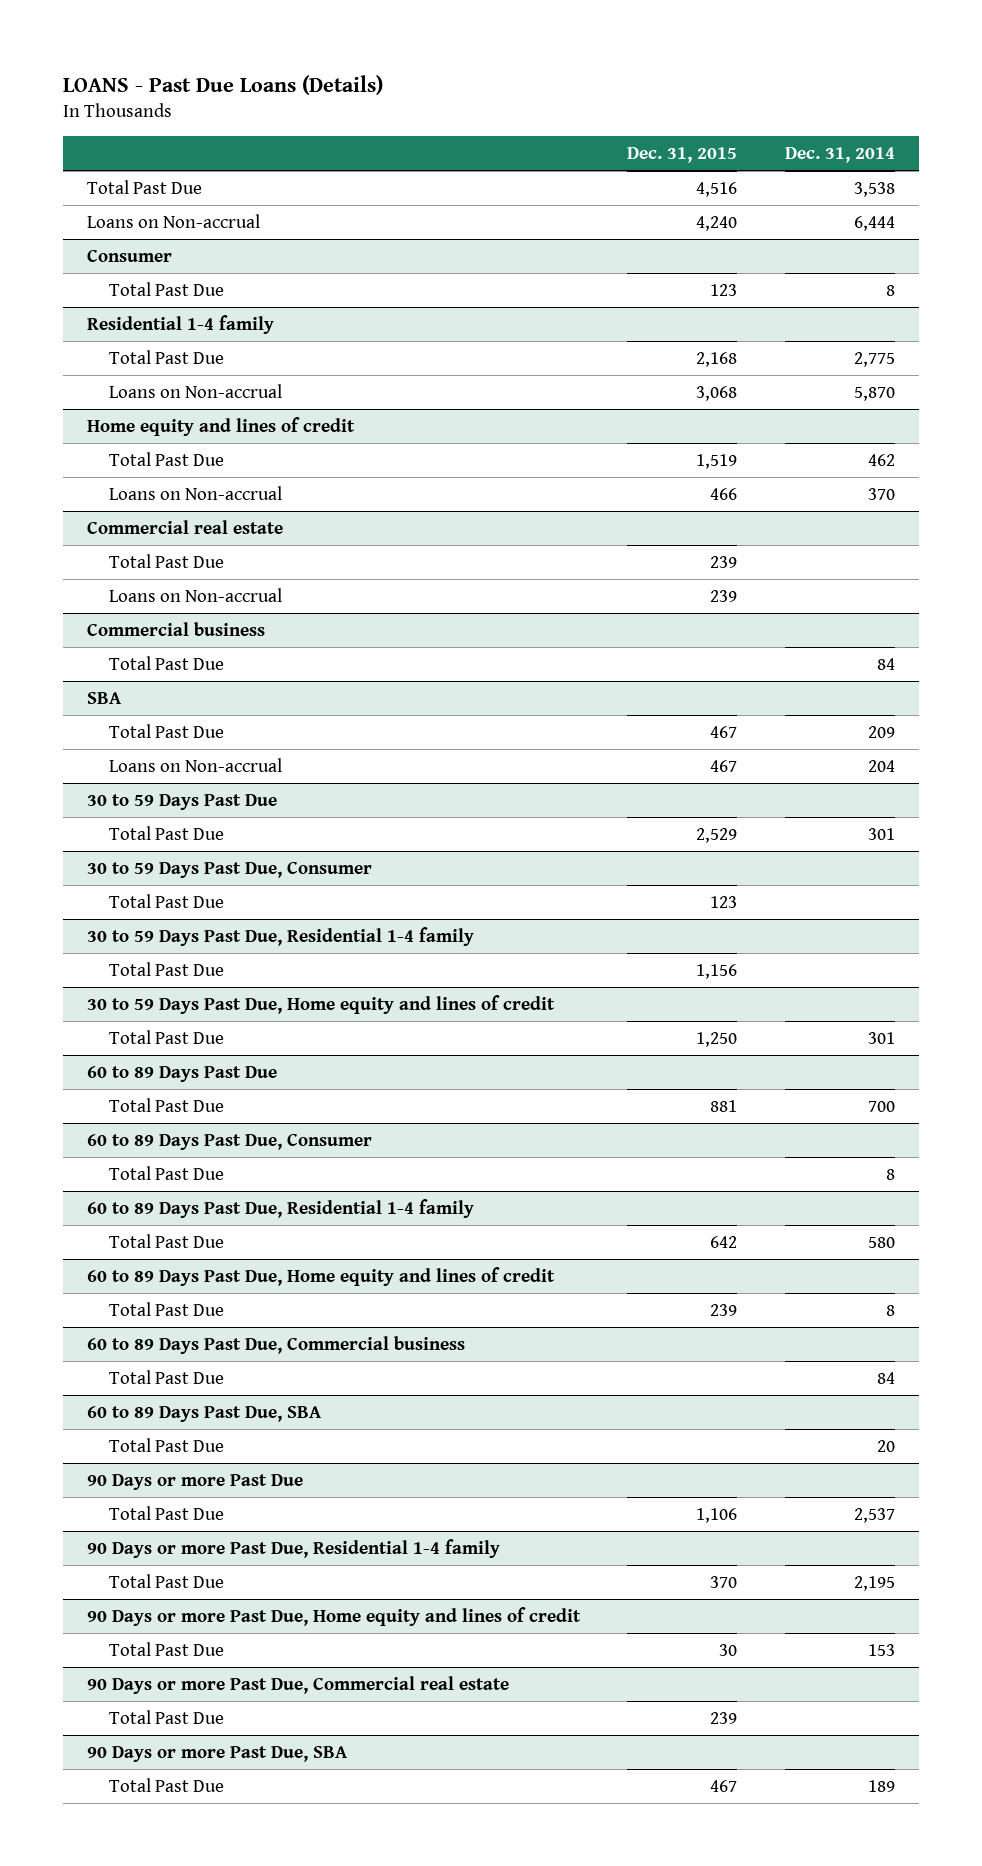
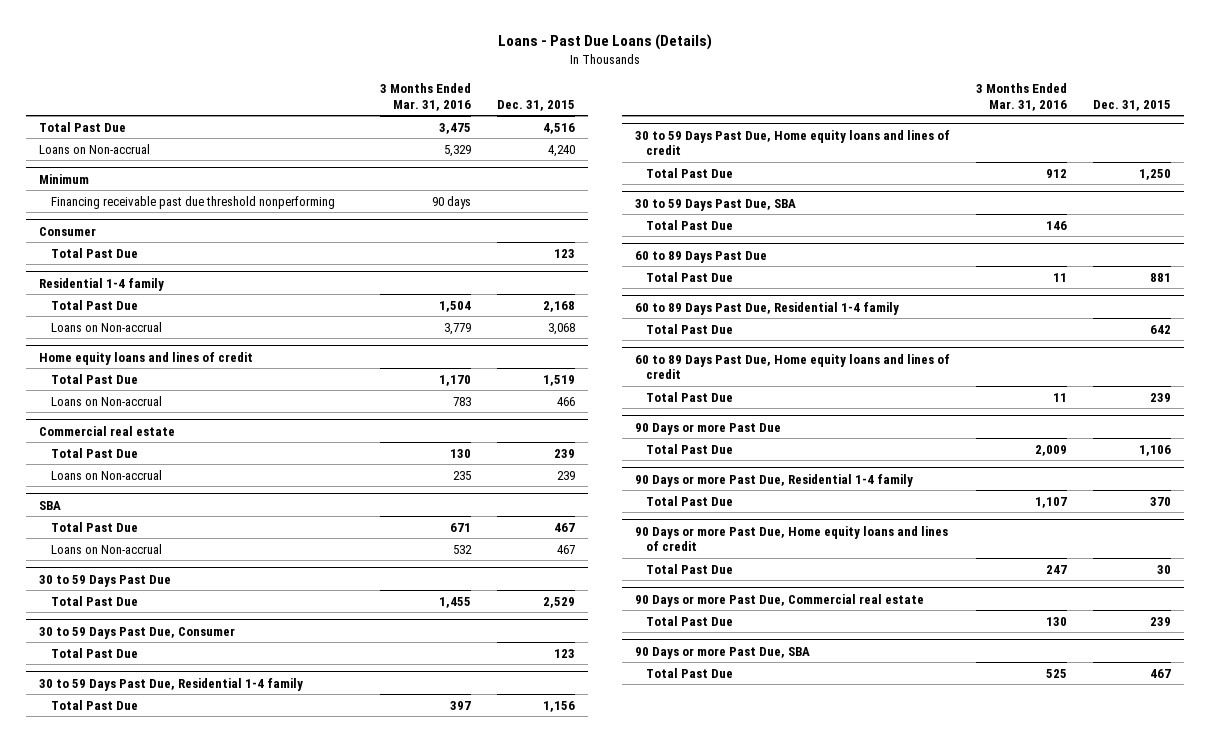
[63,74,384,95] LOANS - Past Due Loans (Details) -> [497,34,712,51] Loans - Past Due Loans (Details)
[785,146,896,163] Dec. 31, 2014 -> none
none -> [380,83,472,111] 3 Months Ended Mar. 31, 2016
none -> [38,173,89,184] Minimum
none -> [50,195,335,209] Financing receivable past due threshold nonperforming
[86,416,355,436] Home equity and lines of credit -> [38,351,253,365] Home equity loans and lines of credit
[86,621,265,636] Commercial business -> none
[109,655,225,670] Total Past Due -> none
[86,994,555,1014] 30 to 59 Days Past Due, Home equity and lines of credit -> [634,129,950,156] 30 to 59 Days Past Due, Home equity loans and lines of credit
none -> [634,198,796,211] 30 to 59 Days Past Due, SBA
none -> [646,219,734,230] Total Past Due
[86,1132,372,1150] 60 to 89 Days Past Due, Consumer -> none
[109,1165,225,1180] Total Past Due -> none
[86,1266,555,1286] 60 to 89 Days Past Due, Home equity and lines of credit -> [634,353,950,380] 60 to 89 Days Past Due, Home equity loans and lines of credit
[86,1335,465,1354] 60 to 89 Days Past Due, Commercial business -> none
[109,1369,225,1384] Total Past Due -> none
[86,1405,321,1422] 60 to 89 Days Past Due, SBA -> none
[109,1437,225,1452] Total Past Due -> none
[86,1606,581,1626] 90 Days or more Past Due, Home equity and lines of credit -> [634,525,948,552] 90 Days or more Past Due, Home equity loans and lines of credit

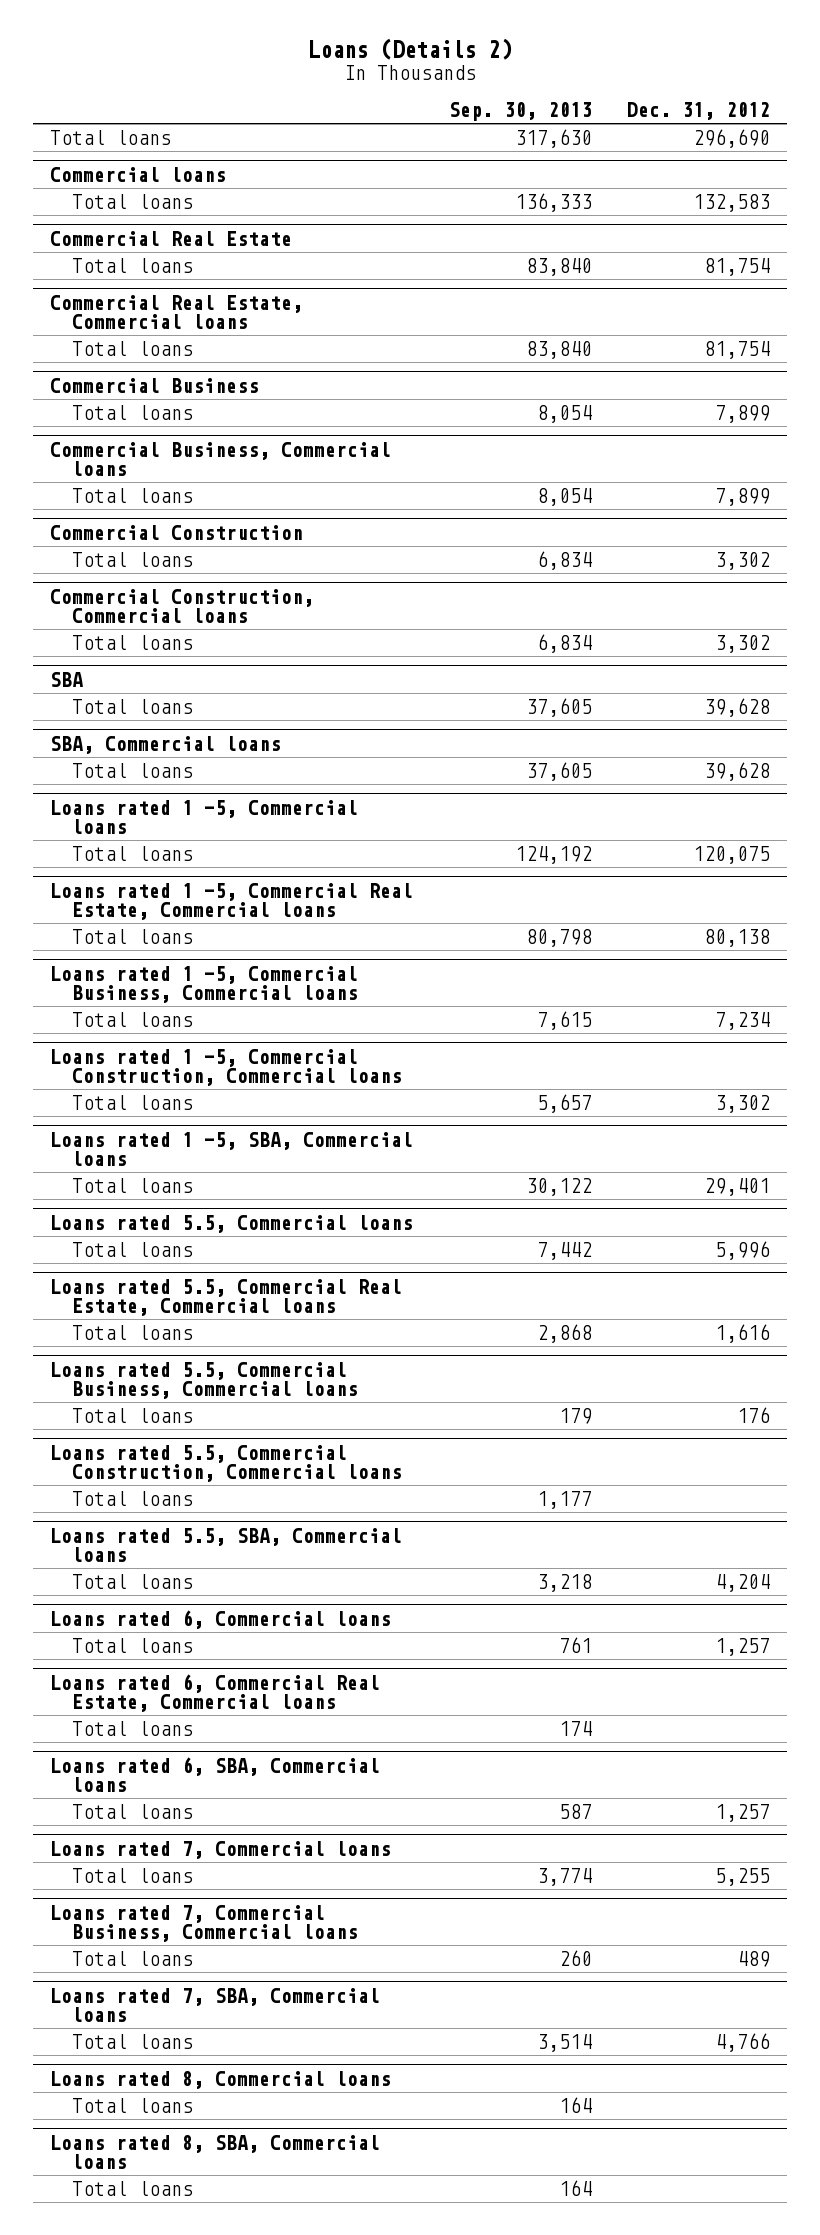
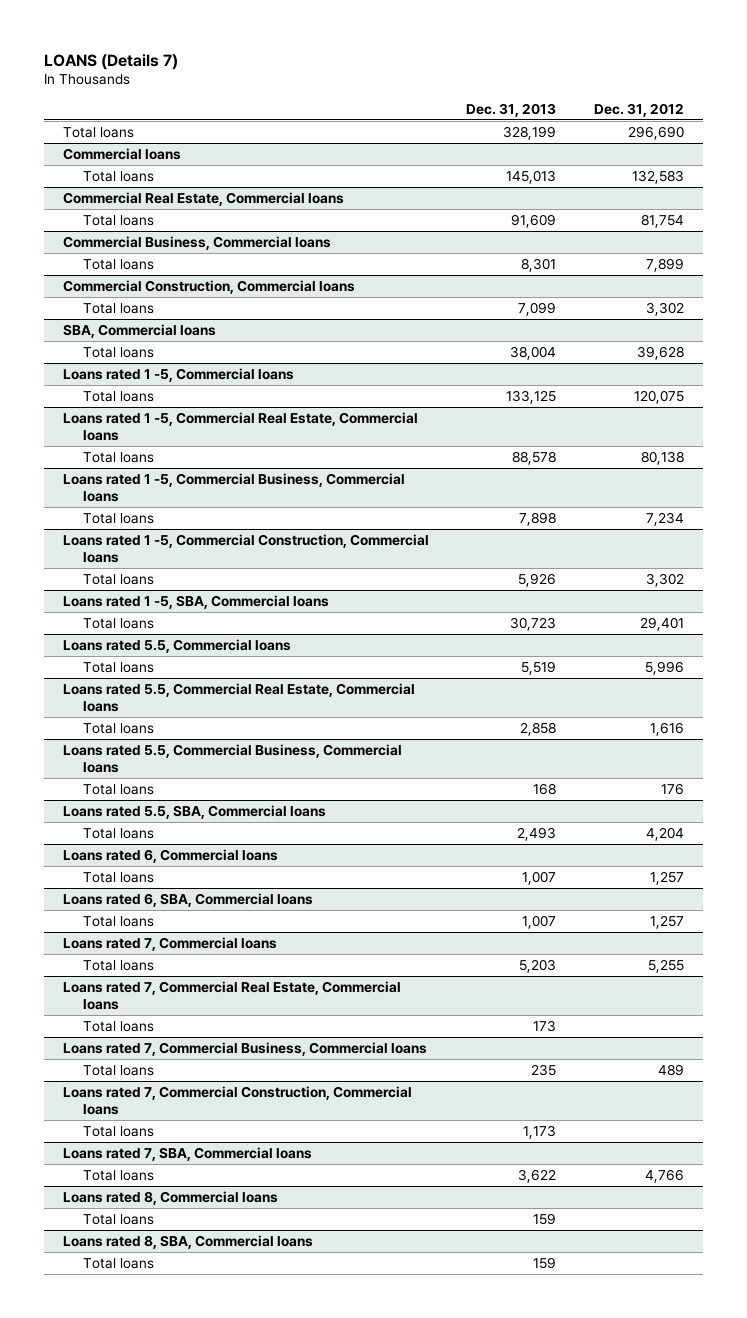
[308,37,513,60] Loans (Details 2) -> [44,53,179,70] LOANS (Details 7)
[448,101,592,121] Sep. 30, 2013 -> none
none -> [466,102,557,117] Dec. 31, 2013
[50,230,293,246] Commercial Real Estate -> none
[72,258,194,274] Total loans -> none
[50,377,260,393] Commercial Business -> none
[72,405,194,421] Total loans -> none
[50,524,304,540] Commercial Construction -> none
[72,552,194,568] Total loans -> none
[50,671,84,687] SBA -> none
[72,699,194,715] Total loans -> none
[50,1444,403,1482] Loans rated 5.5, Commercial Construction, Commercial loans -> none
[72,1491,194,1507] Total loans -> none
[50,1673,381,1712] Loans rated 6, Commercial Real Estate, Commercial loans -> none
[72,1721,194,1737] Total loans -> none
none -> [62,980,401,1011] Loans rated 7, Commercial Real Estate, Commercial loans
none -> [83,1020,155,1032] Total loans
none -> [62,1085,412,1116] Loans rated 7, Commercial Construction, Commercial loans
none -> [83,1125,155,1137] Total loans

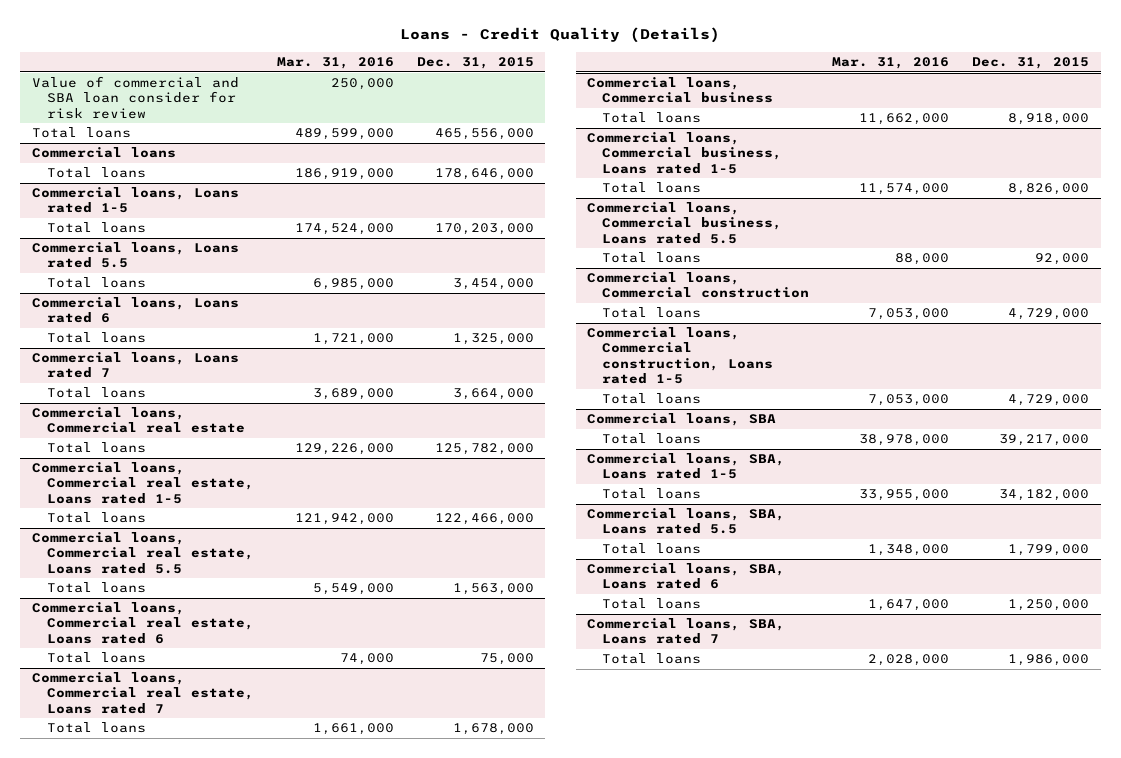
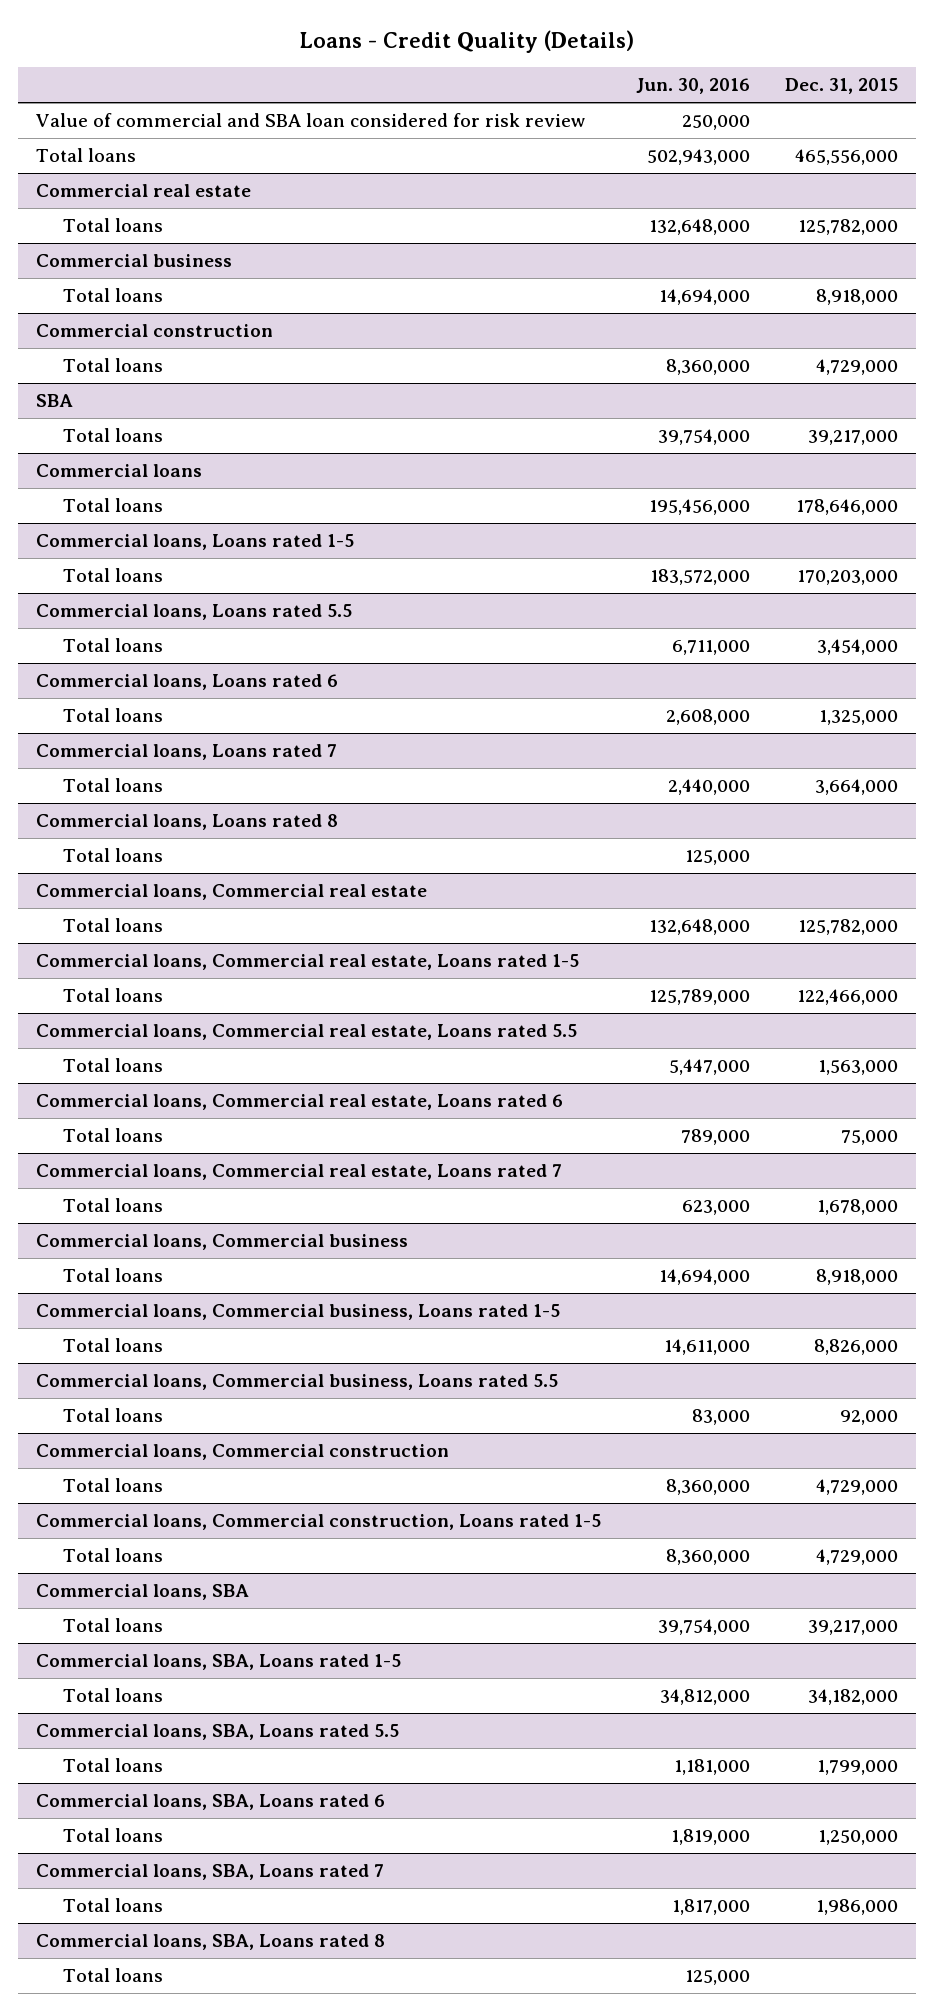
[276,57,394,70] Mar. 31, 2016 -> none
none -> [636,78,751,95] Jun. 30, 2016
[31,76,239,119] Value of commercial and SBA loan consider for risk review -> [36,113,586,128] Value of commercial and SBA loan considered for risk review
none -> [36,184,252,198] Commercial real estate
none -> [63,218,164,233] Total loans
none -> [36,254,233,268] Commercial business
none -> [63,288,164,303] Total loans
none -> [36,324,274,338] Commercial construction
none -> [63,358,164,373] Total loans
none -> [36,394,74,408] SBA
none -> [63,428,164,443] Total loans
none -> [36,814,339,831] Commercial loans, Loans rated 8
none -> [63,848,164,863] Total loans
none -> [36,1934,386,1951] Commercial loans, SBA, Loans rated 8
none -> [63,1968,164,1983] Total loans

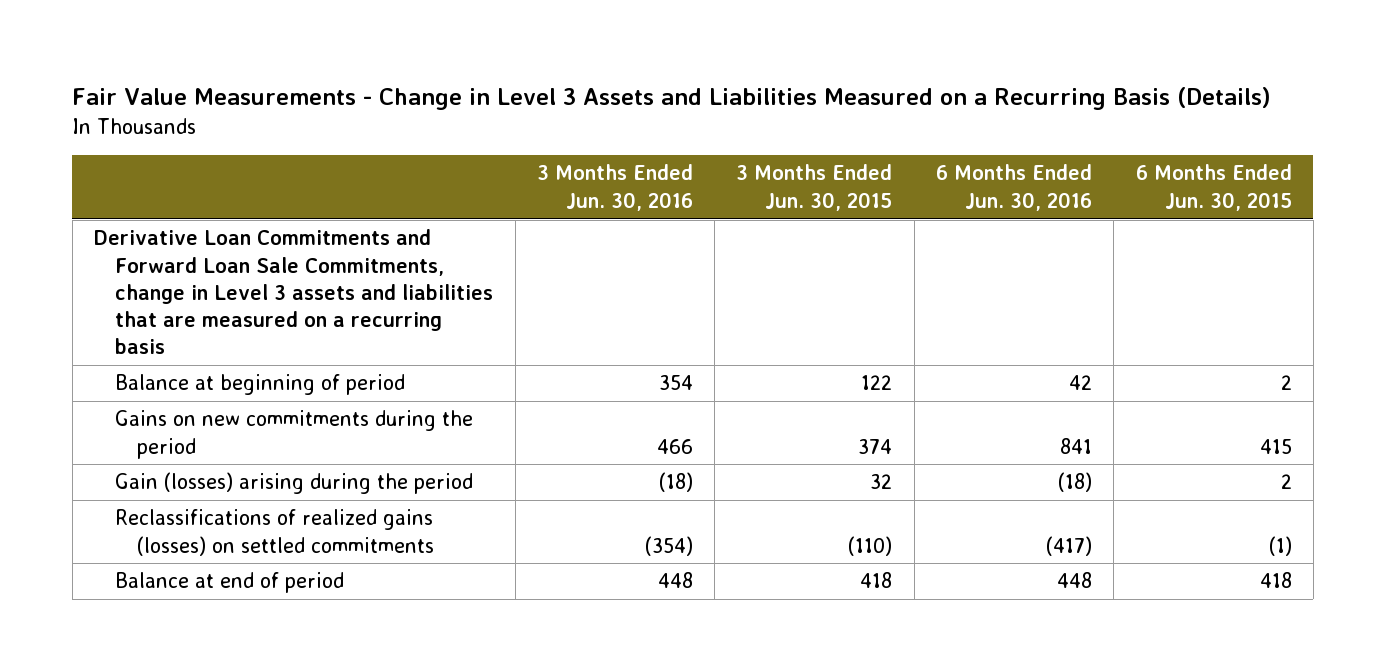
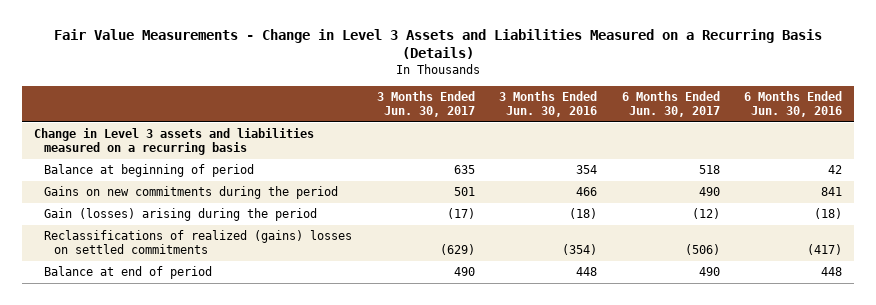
[736,164,893,211] 3 Months Ended Jun. 30, 2015 -> none
[1135,164,1292,211] 6 Months Ended Jun. 30, 2015 -> none
none -> [376,91,475,117] 3 Months Ended Jun. 30, 2017
none -> [621,91,720,117] 6 Months Ended Jun. 30, 2017
[93,229,494,355] Derivative Loan Commitments and Forward Loan Sale Commitments, change in Level 3 assets and liabilities that are measured on a recurring basis -> [34,128,315,156] Change in Level 3 assets and liabilities measured on a recurring basis
[115,509,434,556] Reclassifications of realized gains (losses) on settled commitments -> [44,230,353,255] Reclassifications of realized (gains) losses on settled commitments

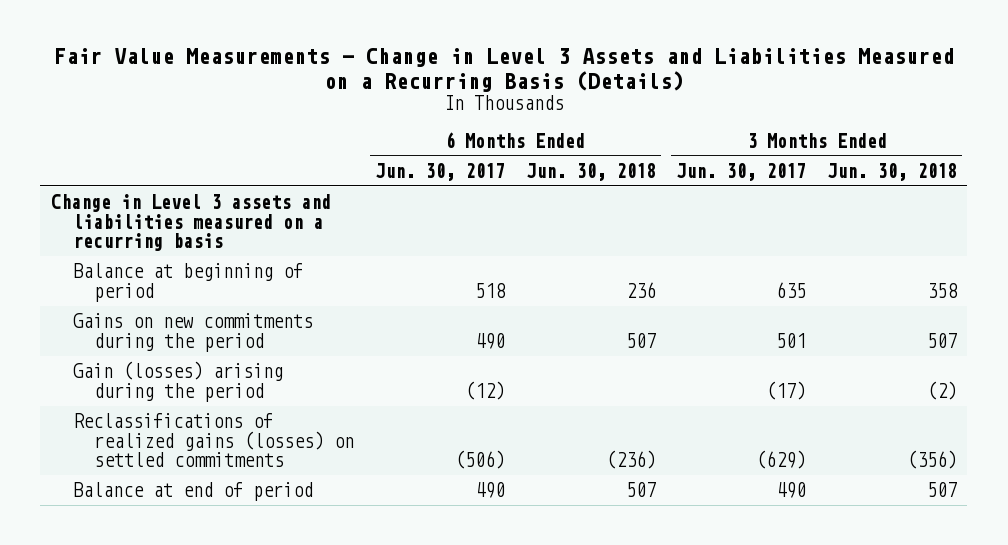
[499,91,598,117] 3 Months Ended Jun. 30, 2016 -> none
[744,91,843,117] 6 Months Ended Jun. 30, 2016 -> none
none -> [525,162,656,181] Jun. 30, 2018
none -> [827,162,958,181] Jun. 30, 2018
[44,230,353,255] Reclassifications of realized (gains) losses on settled commitments -> [72,413,355,468] Reclassifications of realized gains (losses) on settled commitments

